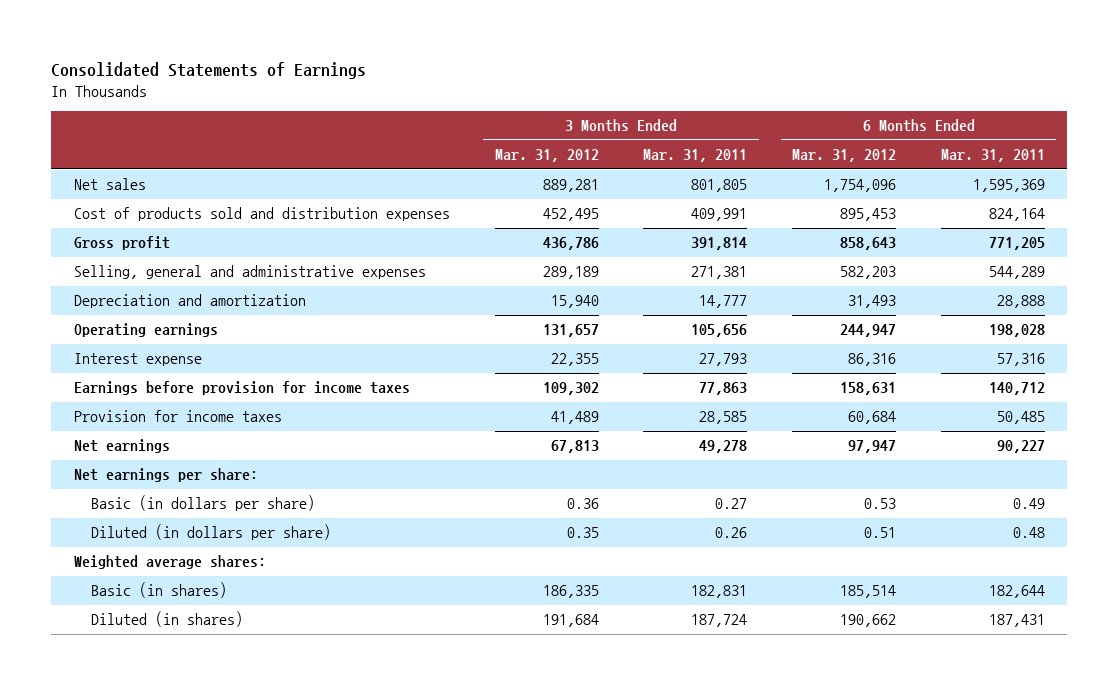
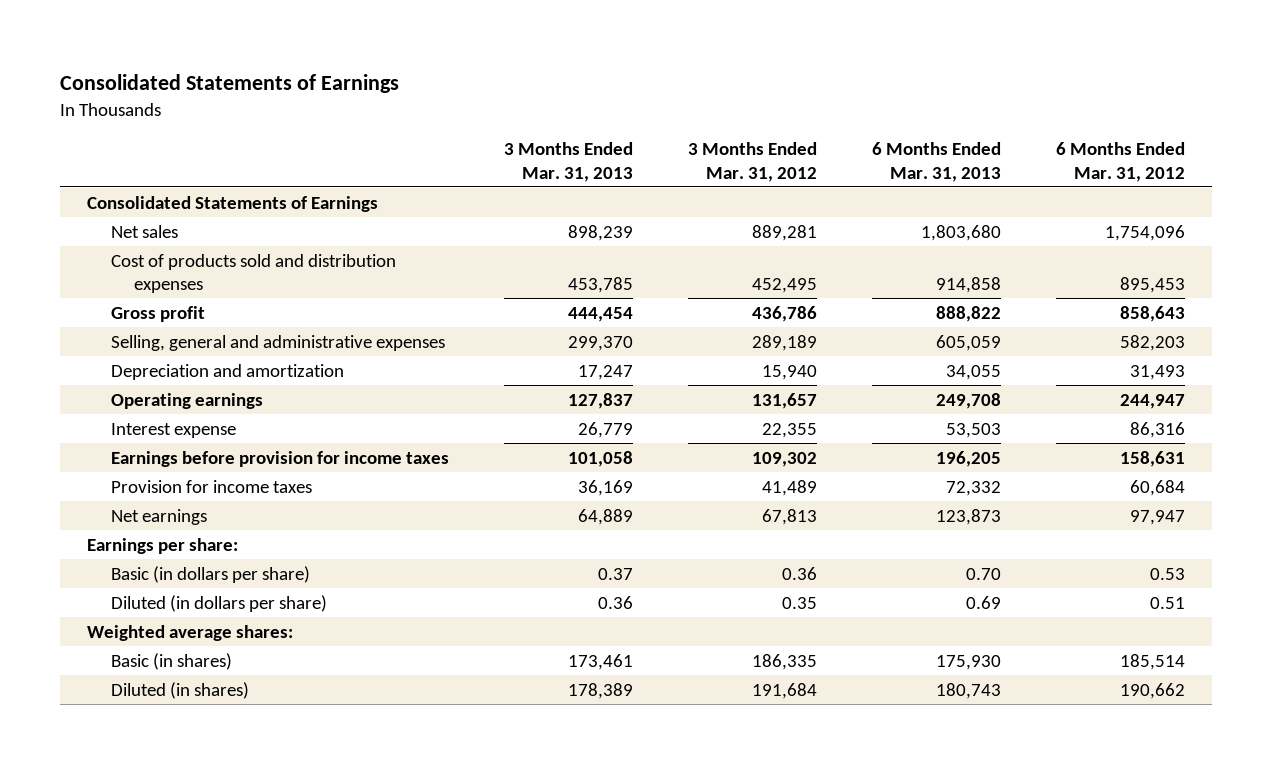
[643,149,748,163] Mar. 31, 2011 -> none
[941,149,1046,163] Mar. 31, 2011 -> none
none -> [503,142,633,182] 3 Months Ended Mar. 31, 2013
none -> [871,142,1001,182] 6 Months Ended Mar. 31, 2013
none -> [87,195,379,212] Consolidated Statements of Earnings
[73,468,258,483] Net earnings per share: -> [87,537,239,554] Earnings per share:

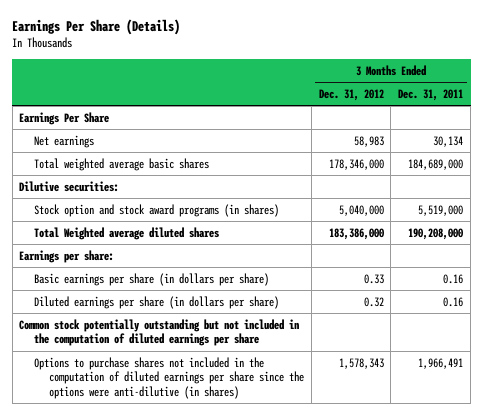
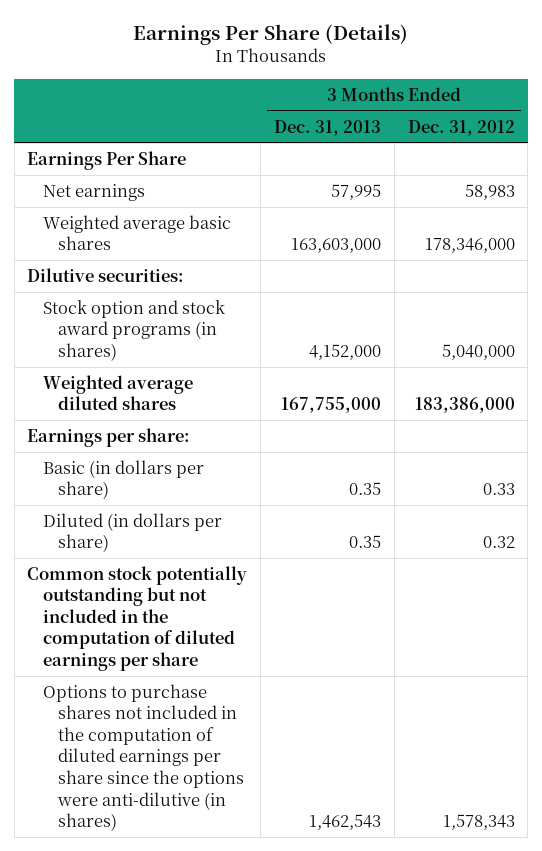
[398,88,464,101] Dec. 31, 2011 -> none
none -> [273,119,381,136] Dec. 31, 2013
[34,157,210,171] Total weighted average basic shares -> [42,214,231,251] Weighted average basic shares
[34,226,220,240] Total Weighted average diluted shares -> [42,374,193,411] Weighted average diluted shares
[34,272,270,286] Basic earnings per share (in dollars per share) -> [42,459,204,500] Basic (in dollars per share)
[34,295,280,309] Diluted earnings per share (in dollars per share) -> [42,512,222,553] Diluted (in dollars per share)

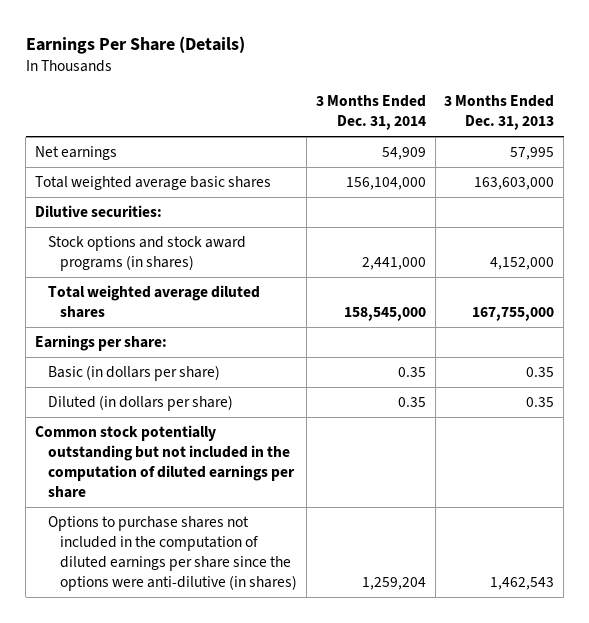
[407,119,515,136] Dec. 31, 2012 -> none
none -> [315,95,426,131] 3 Months Ended Dec. 31, 2014
[27,150,187,170] Earnings Per Share -> none
[42,214,231,251] Weighted average basic shares -> [35,176,272,191] Total weighted average basic shares
[42,299,225,361] Stock option and stock award programs (in shares) -> [47,236,246,272] Stock options and stock award programs (in shares)
[42,374,193,411] Weighted average diluted shares -> [47,285,260,319] Total weighted average diluted shares

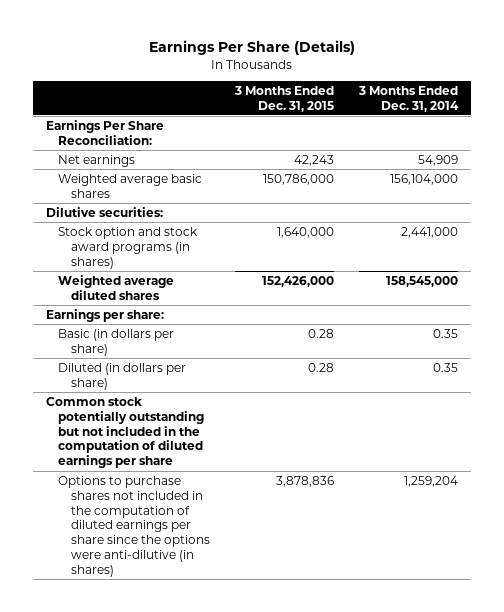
[444,95,555,131] 3 Months Ended Dec. 31, 2013 -> none
none -> [234,85,335,112] 3 Months Ended Dec. 31, 2015
none -> [45,119,164,145] Earnings Per Share Reconciliation:
[35,176,272,191] Total weighted average basic shares -> [58,173,203,198] Weighted average basic shares
[47,236,246,272] Stock options and stock award programs (in shares) -> [58,226,199,269] Stock option and stock award programs (in shares)
[47,285,260,319] Total weighted average diluted shares -> [58,274,175,300] Weighted average diluted shares

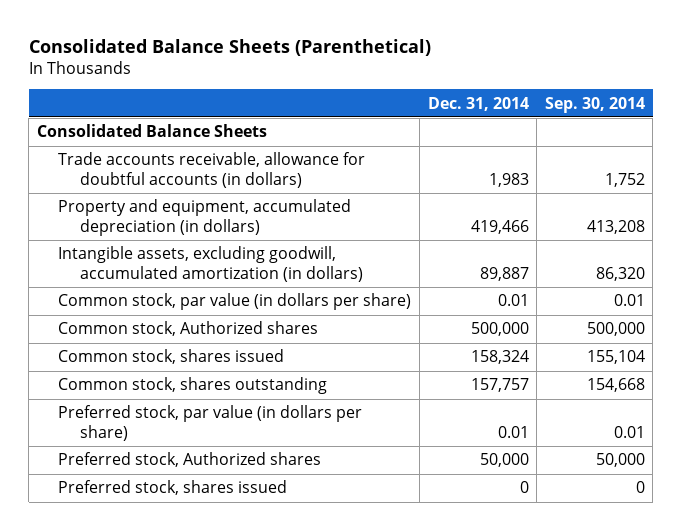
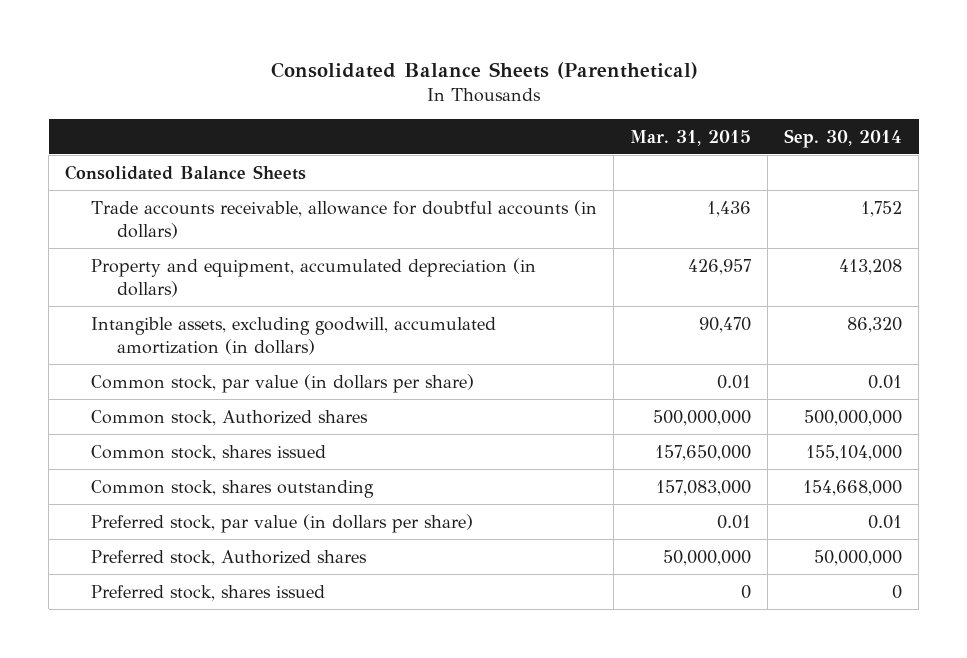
[427,96,529,111] Dec. 31, 2014 -> none
none -> [630,129,752,146] Mar. 31, 2015
[586,322,645,337] 500,000 -> [804,409,903,426] 500,000,000
[586,350,645,365] 155,104 -> [806,444,903,461] 155,104,000
[586,378,645,393] 154,668 -> [803,479,903,496] 154,668,000
[595,453,645,468] 50,000 -> [814,549,903,566] 50,000,000

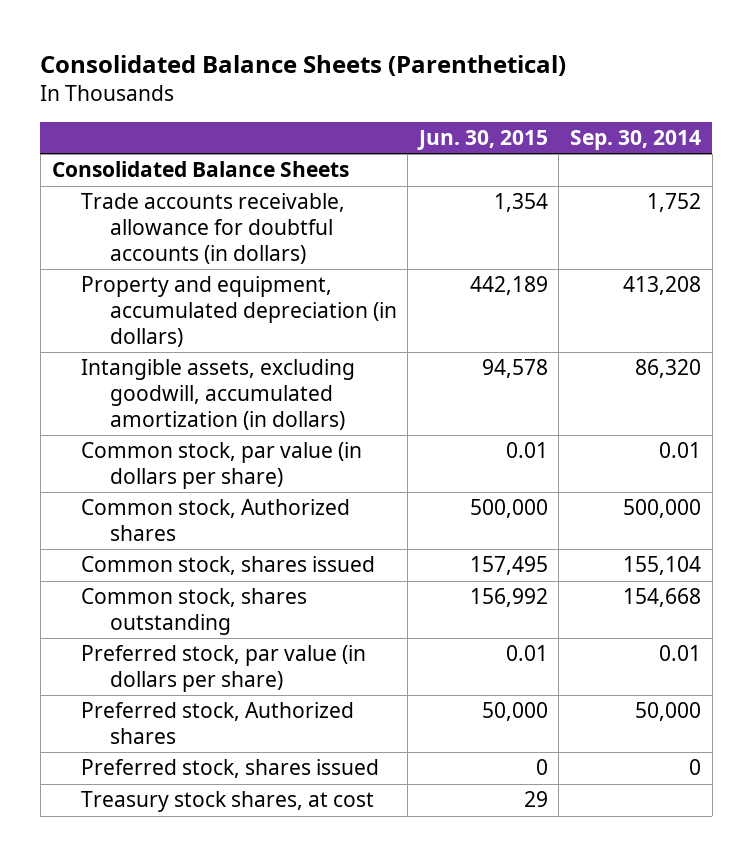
[630,129,752,146] Mar. 31, 2015 -> none
none -> [416,129,548,150] Jun. 30, 2015
[804,409,903,426] 500,000,000 -> [622,499,701,519] 500,000
[806,444,903,461] 155,104,000 -> [622,556,701,576] 155,104
[803,479,903,496] 154,668,000 -> [622,588,701,608] 154,668
[814,549,903,566] 50,000,000 -> [634,702,701,722] 50,000
none -> [80,791,374,813] Treasury stock shares, at cost

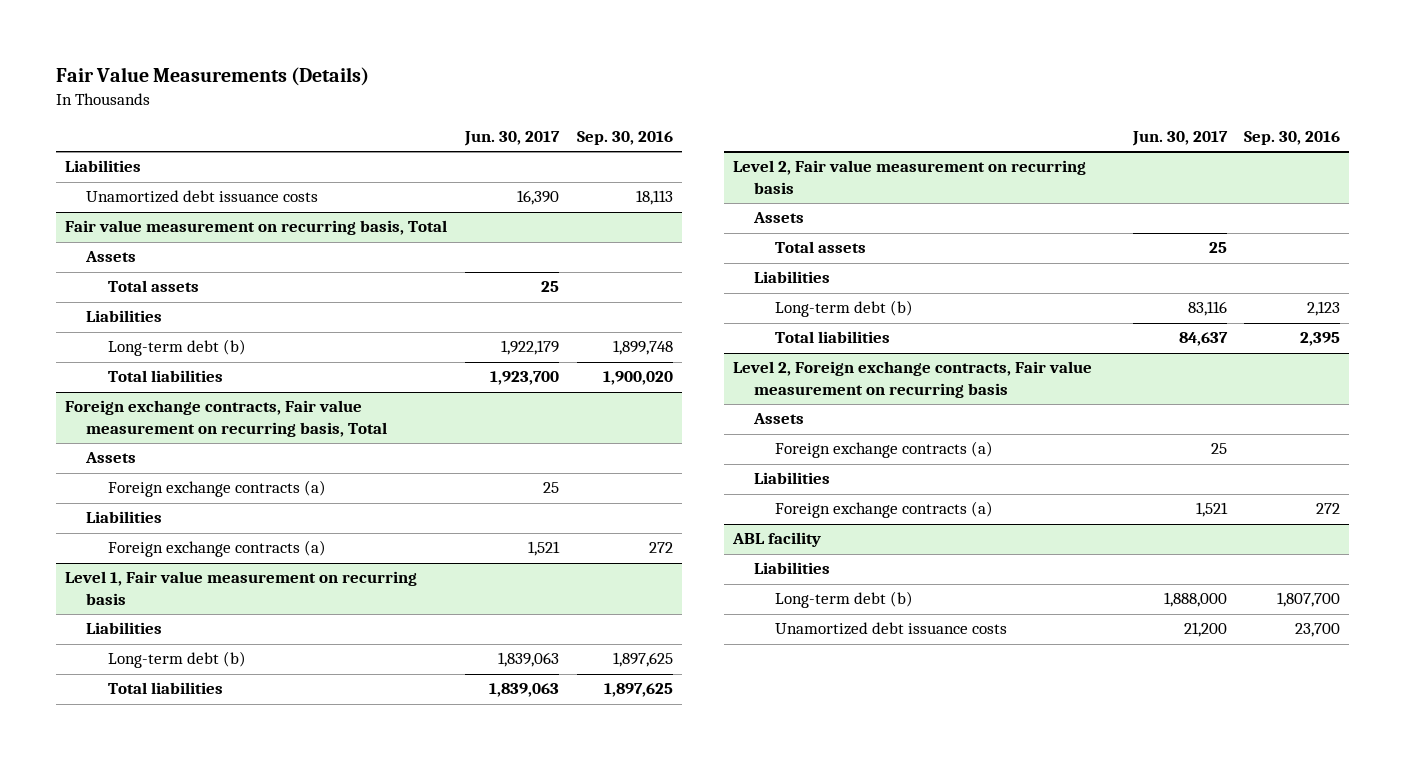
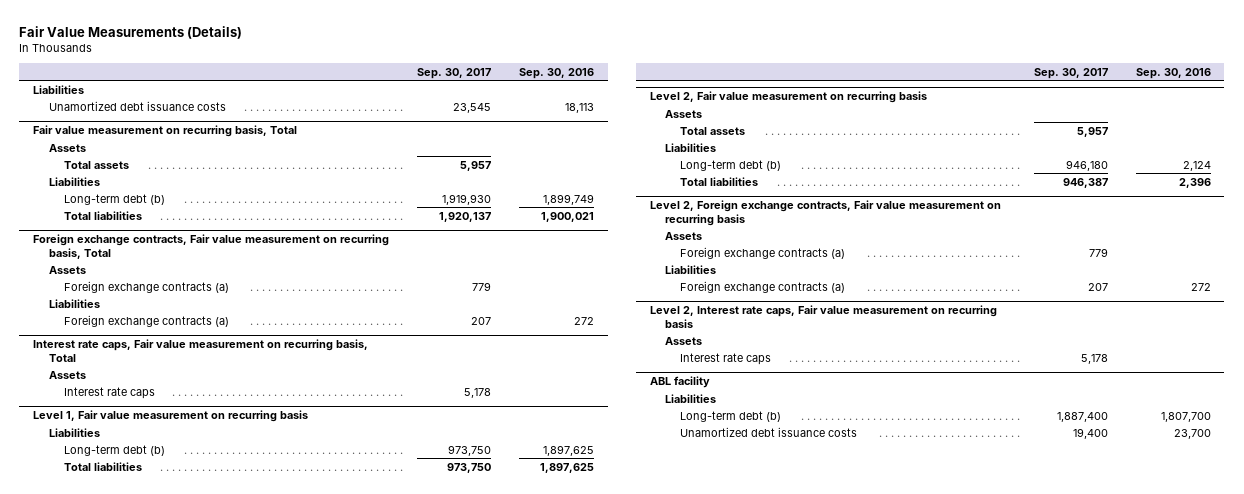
[464,131,561,147] Jun. 30, 2017 -> none
none -> [417,67,492,79] Sep. 30, 2017
[612,340,673,356] 1,899,748 -> [543,193,595,205] 1,899,749
[602,371,673,386] 1,900,020 -> [541,211,595,222] 1,900,021
none -> [33,339,369,362] Interest rate caps, Fair value measurement on recurring basis, Total
none -> [48,370,86,379] Assets
none -> [63,386,155,399] Interest rate caps
[1307,301,1341,317] 2,123 -> [1182,160,1211,171] 2,124
[1300,332,1341,347] 2,395 -> [1178,177,1211,188] 2,396
none -> [649,305,997,328] Level 2, Interest rate caps, Fair value measurement on recurring basis
none -> [665,336,703,345] Assets
none -> [680,352,772,365] Interest rate caps

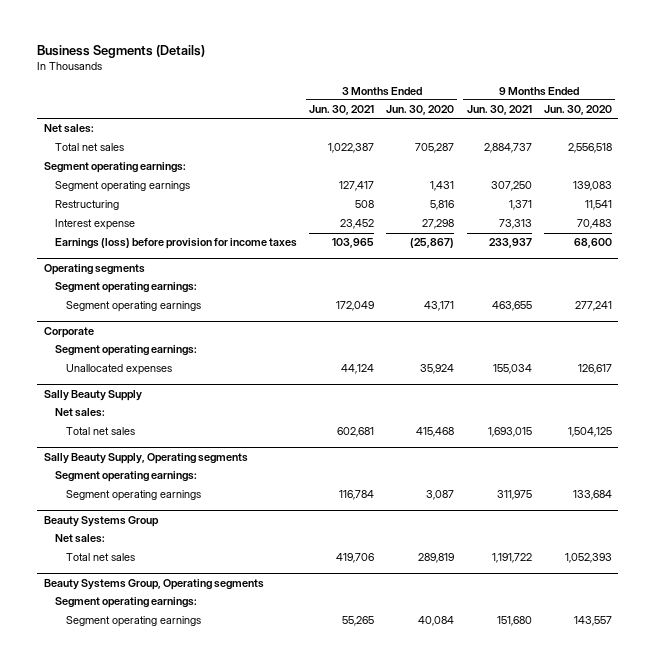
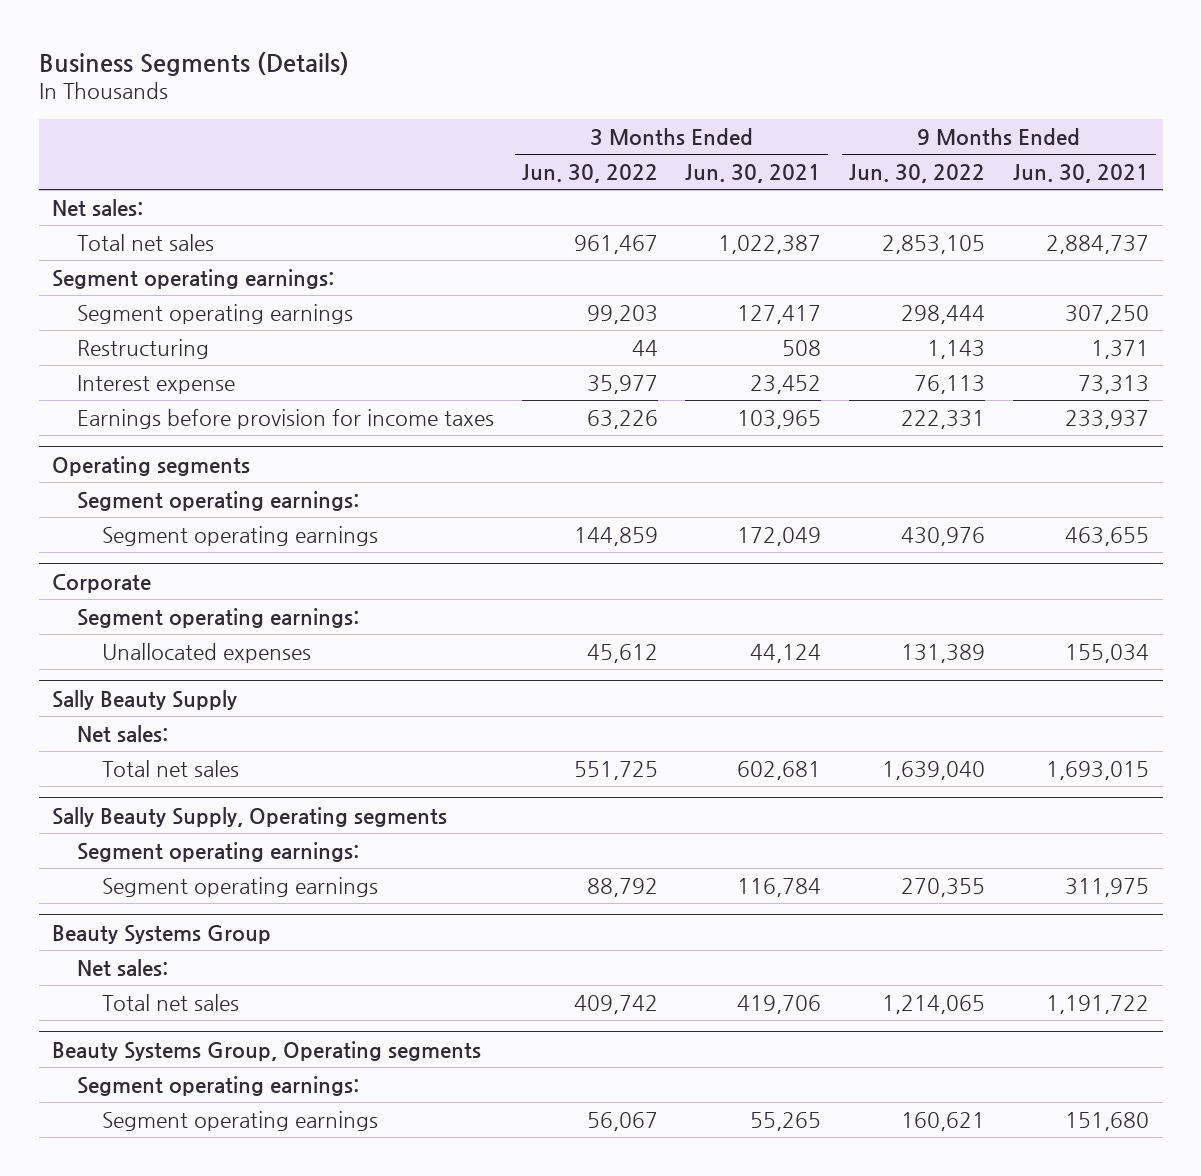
[386,105,455,116] Jun. 30, 2020 -> none
[543,105,612,116] Jun. 30, 2020 -> none
none -> [521,164,658,184] Jun. 30, 2022
none -> [849,164,986,184] Jun. 30, 2022
[54,238,297,250] Earnings (loss) before provision for income taxes -> [77,408,495,429] Earnings before provision for income taxes

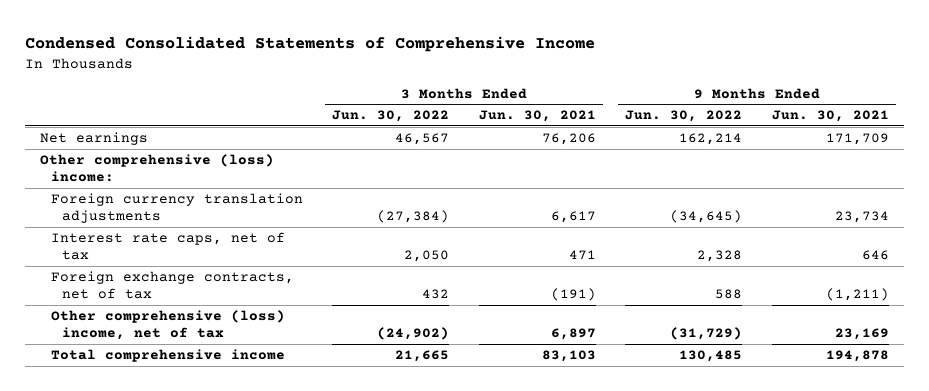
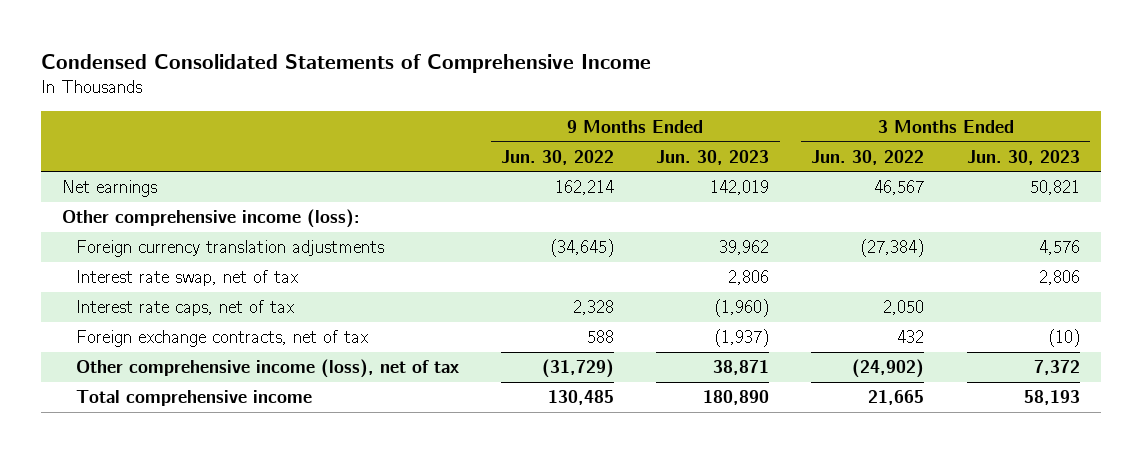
[478,110,596,123] Jun. 30, 2021 -> none
[771,110,889,123] Jun. 30, 2021 -> none
none -> [656,149,770,165] Jun. 30, 2023
none -> [966,149,1080,165] Jun. 30, 2023
[39,154,274,183] Other comprehensive (loss) income: -> [62,209,361,229] Other comprehensive income (loss):
none -> [76,270,299,287] Interest rate swap, net of tax
[50,310,285,341] Other comprehensive (loss) income, net of tax -> [76,359,460,379] Other comprehensive income (loss), net of tax

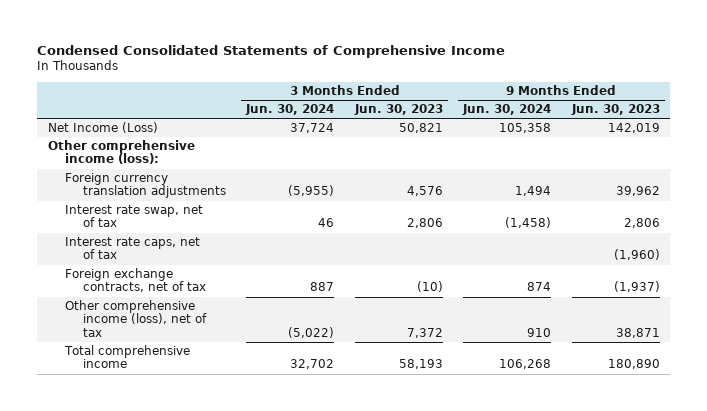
[501,149,615,165] Jun. 30, 2022 -> none
[811,149,925,165] Jun. 30, 2022 -> none
none -> [245,104,335,116] Jun. 30, 2024
none -> [462,104,552,116] Jun. 30, 2024
[62,180,158,198] Net earnings -> [47,122,158,134] Net Income (Loss)

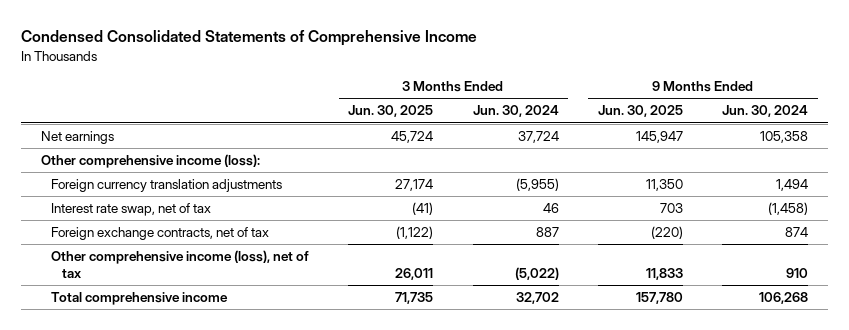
[353,104,443,116] Jun. 30, 2023 -> none
[570,104,660,116] Jun. 30, 2023 -> none
none -> [348,105,434,118] Jun. 30, 2025
none -> [597,105,683,118] Jun. 30, 2025
[47,122,158,134] Net Income (Loss) -> [40,131,114,145] Net earnings
[65,237,201,260] Interest rate caps, net of tax -> none

